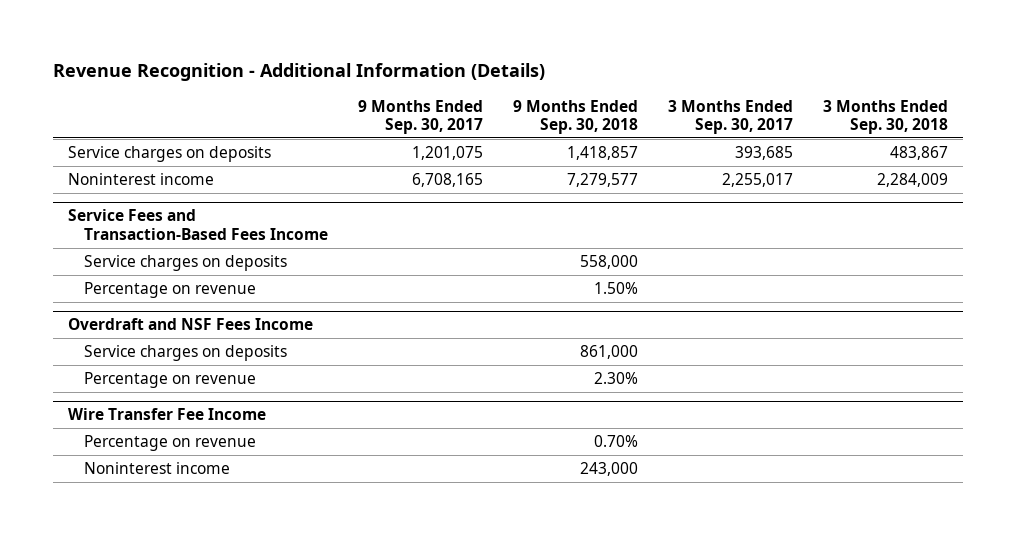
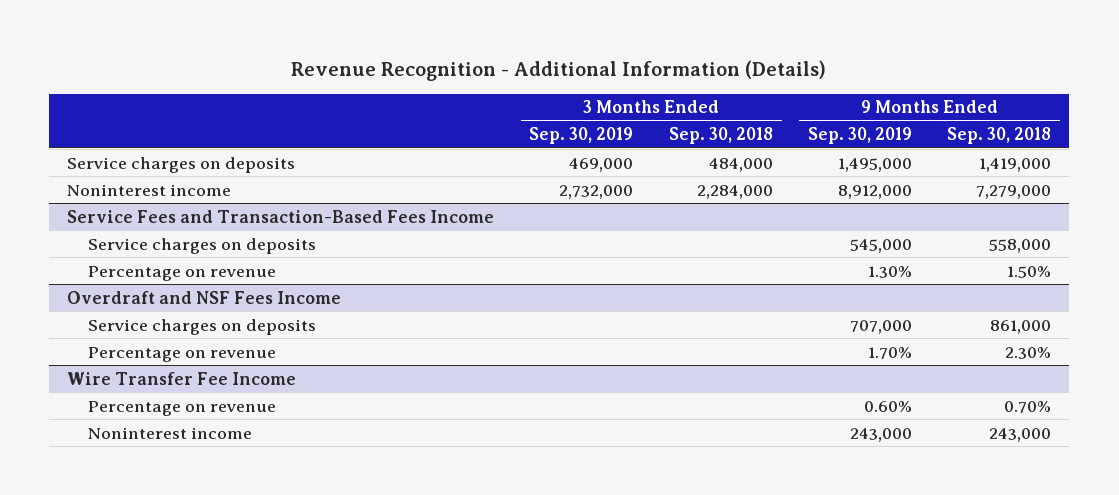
[358,99,484,135] 9 Months Ended Sep. 30, 2017 -> none
[667,99,793,135] 3 Months Ended Sep. 30, 2017 -> none
none -> [529,127,634,145] Sep. 30, 2019
none -> [808,127,913,145] Sep. 30, 2019
[566,146,638,161] 1,418,857 -> [979,157,1052,172] 1,419,000
[889,146,948,161] 483,867 -> [708,157,773,172] 484,000
[566,173,638,188] 7,279,577 -> [976,184,1052,199] 7,279,000
[876,173,948,188] 2,284,009 -> [696,184,773,199] 2,284,000

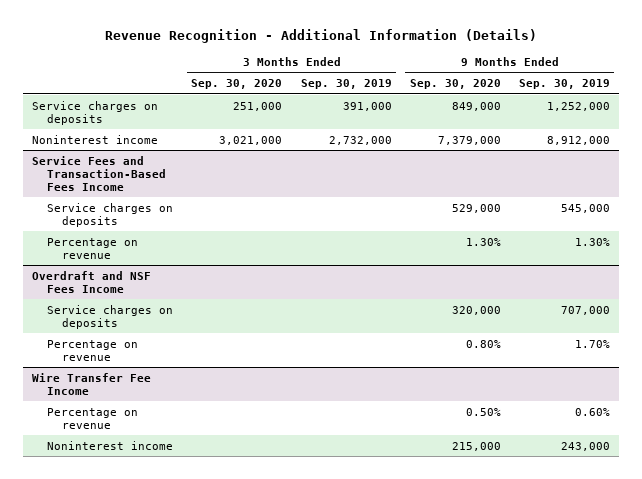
[668,127,773,145] Sep. 30, 2018 -> none
[947,127,1052,145] Sep. 30, 2018 -> none
none -> [191,79,283,90] Sep. 30, 2020
none -> [409,79,501,90] Sep. 30, 2020
[569,157,634,172] 469,000 -> [342,101,392,111] 391,000
[838,157,913,172] 1,495,000 -> [546,101,610,111] 1,252,000

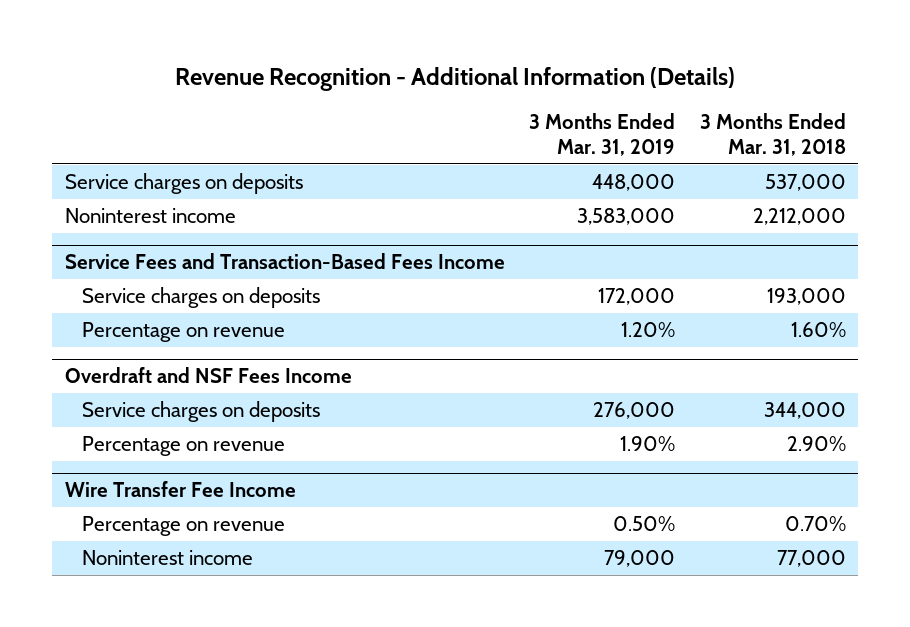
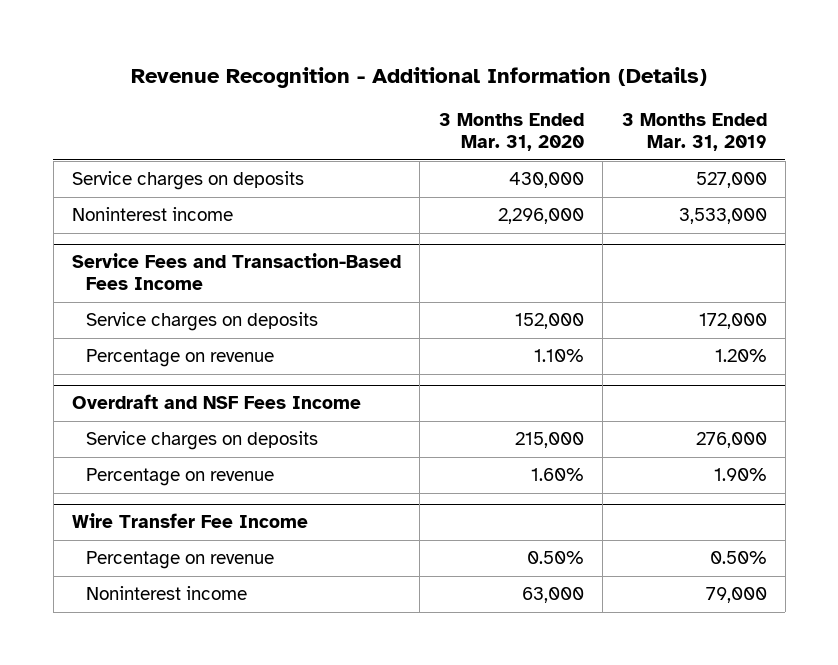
[699,113,846,156] 3 Months Ended Mar. 31, 2018 -> none
none -> [438,113,584,152] 3 Months Ended Mar. 31, 2020
[592,174,676,192] 448,000 -> [695,172,767,189] 527,000
[577,208,676,226] 3,583,000 -> [678,208,767,225] 3,533,000

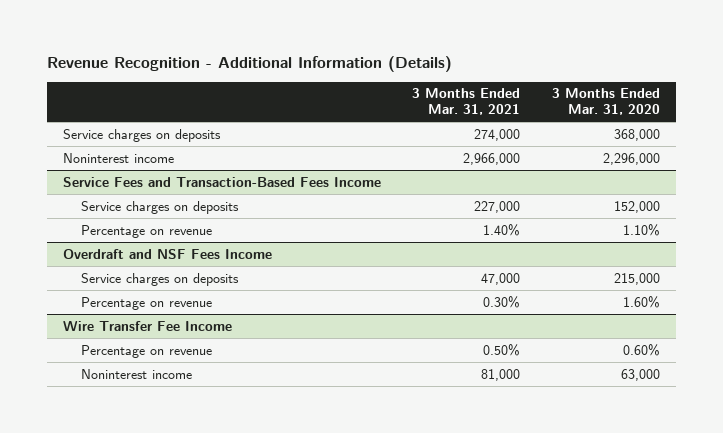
[621,113,767,152] 3 Months Ended Mar. 31, 2019 -> none
none -> [412,88,521,116] 3 Months Ended Mar. 31, 2021
[508,172,584,189] 430,000 -> [614,128,661,141] 368,000
[526,551,584,565] 0.50% -> [623,343,661,356] 0.60%

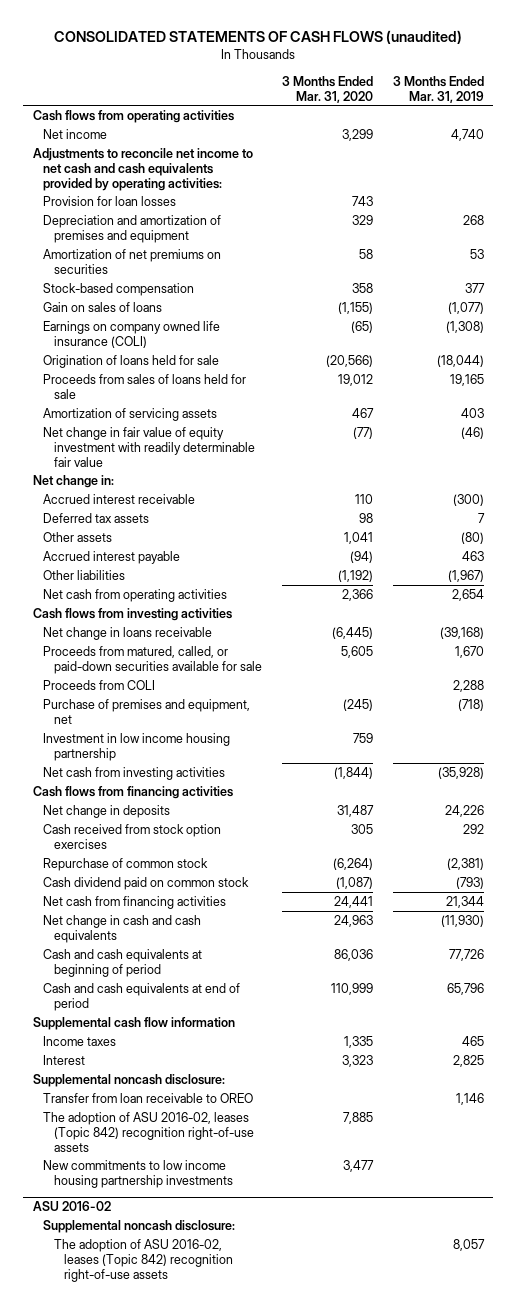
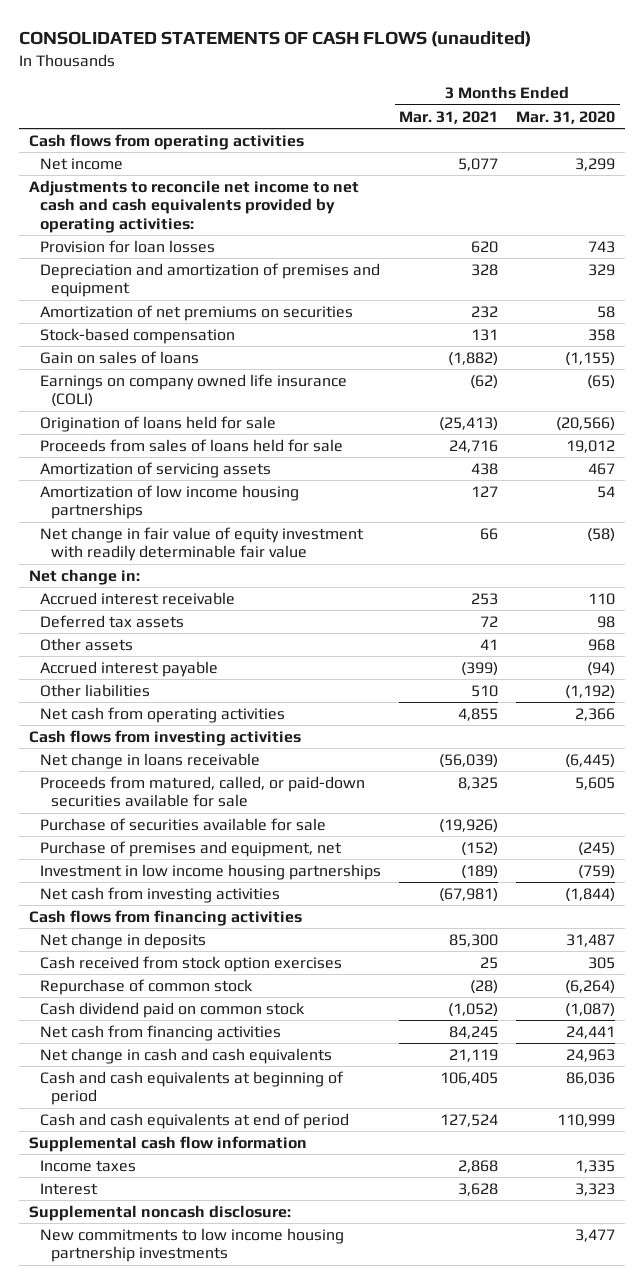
[392,75,484,103] 3 Months Ended Mar. 31, 2019 -> none
none -> [399,110,499,124] Mar. 31, 2021
none -> [39,484,299,520] Amortization of low income housing partnerships
[352,426,373,439] (77) -> [587,527,616,542] (58)
[343,531,373,544] 1,041 -> [588,638,616,651] 968
[43,679,156,690] Proceeds from COLI -> none
none -> [39,817,326,831] Purchase of securities available for sale
[43,732,231,761] Investment in low income housing partnership -> [39,863,381,880] Investment in low income housing partnerships
[352,732,373,743] 759 -> [578,864,616,879] (759)
[43,1092,254,1103] Transfer from loan receivable to OREO -> none
[43,1111,254,1152] The adoption of ASU 2016-02, leases (Topic 842) recognition right-of-use assets -> none
[32,1201,111,1212] ASU 2016-02 -> none
[43,1219,236,1233] Supplemental noncash disclosure: -> none
[53,1238,234,1282] The adoption of ASU 2016-02, leases (Topic 842) recognition right-of-use assets -> none

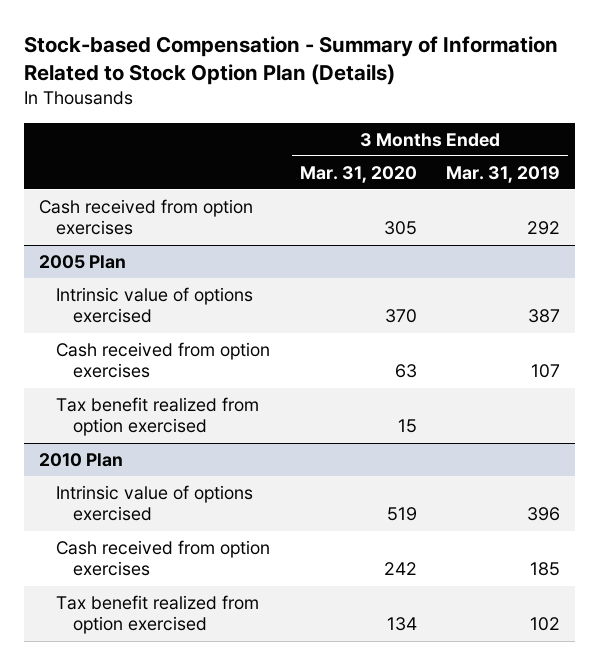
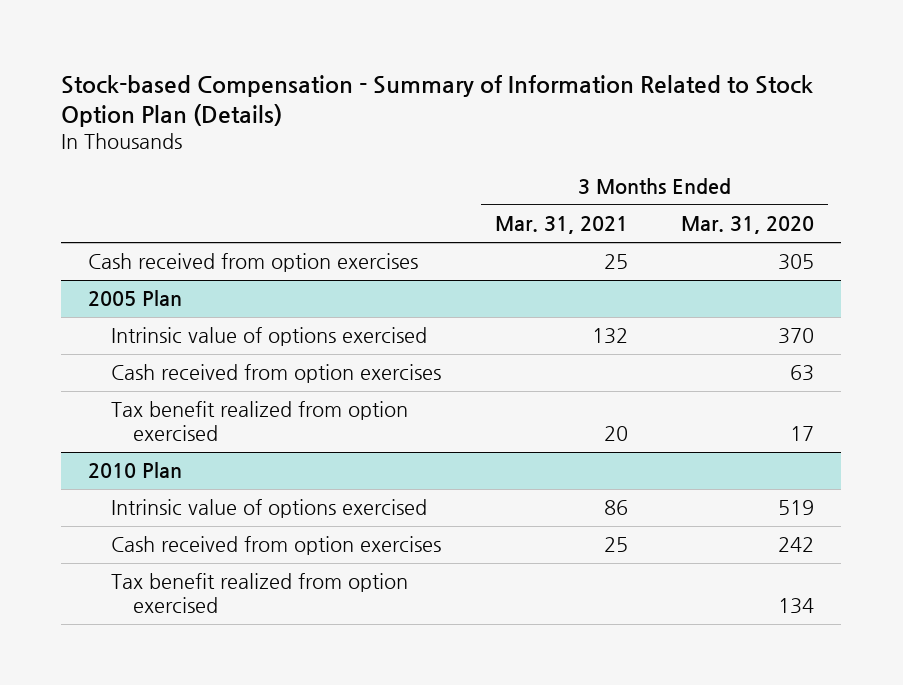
[446,165,561,183] Mar. 31, 2019 -> none
none -> [494,216,628,235] Mar. 31, 2021
[397,419,417,434] 15 -> [790,426,815,442] 17

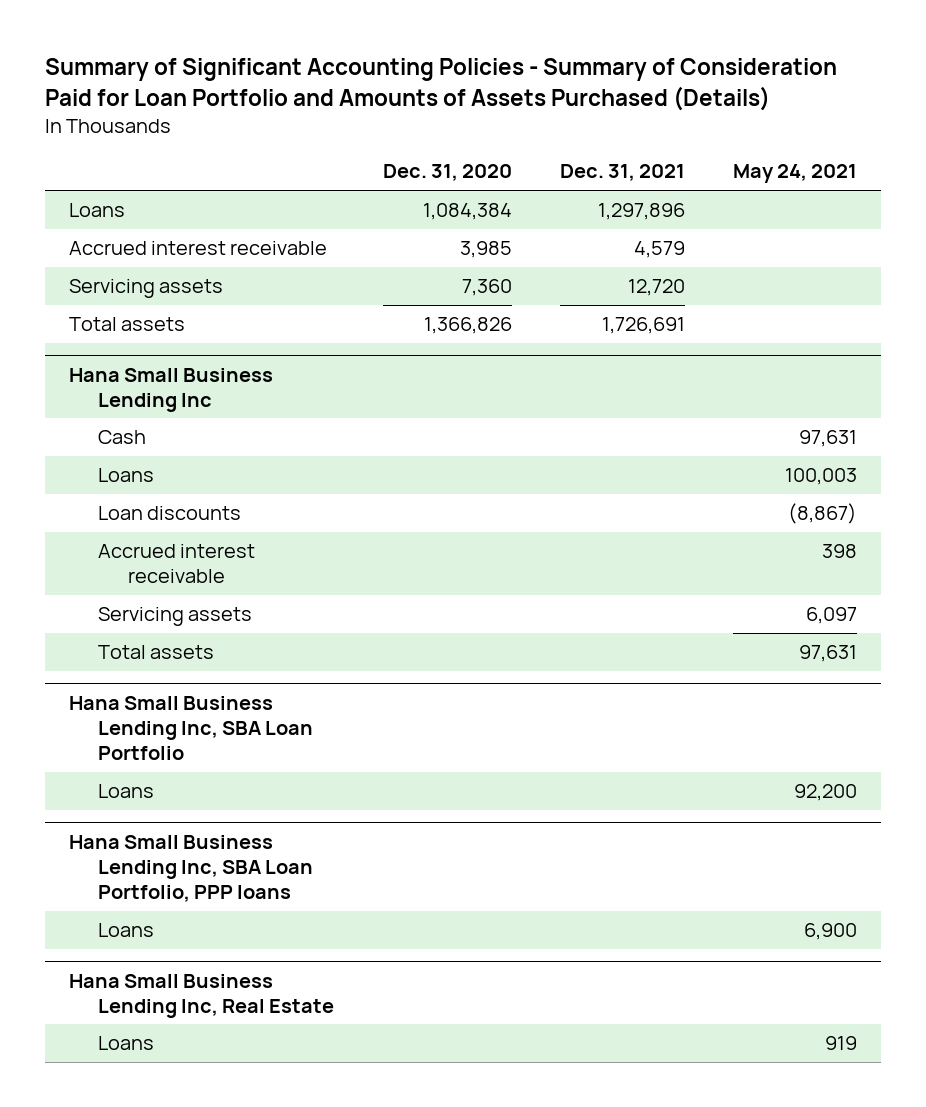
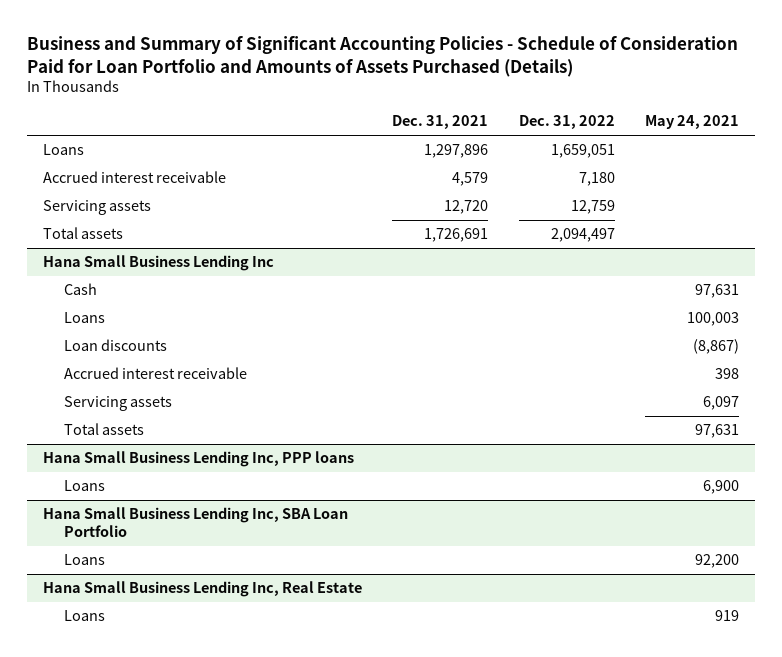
[44,58,837,111] Summary of Significant Accounting Policies - Summary of Consideration Paid for Loan Portfolio and Amounts of Assets Purchased (Details) -> [27,36,739,77] Business and Summary of Significant Accounting Policies - Schedule of Consideration Paid for Loan Portfolio and Amounts of Assets Purchased (Details)
[382,164,512,182] Dec. 31, 2020 -> none
none -> [518,115,615,130] Dec. 31, 2022
none -> [42,451,354,468] Hana Small Business Lending Inc, PPP loans
none -> [63,480,105,492] Loans
[68,834,314,902] Hana Small Business Lending Inc, SBA Loan Portfolio, PPP loans -> none
[98,923,155,938] Loans -> none

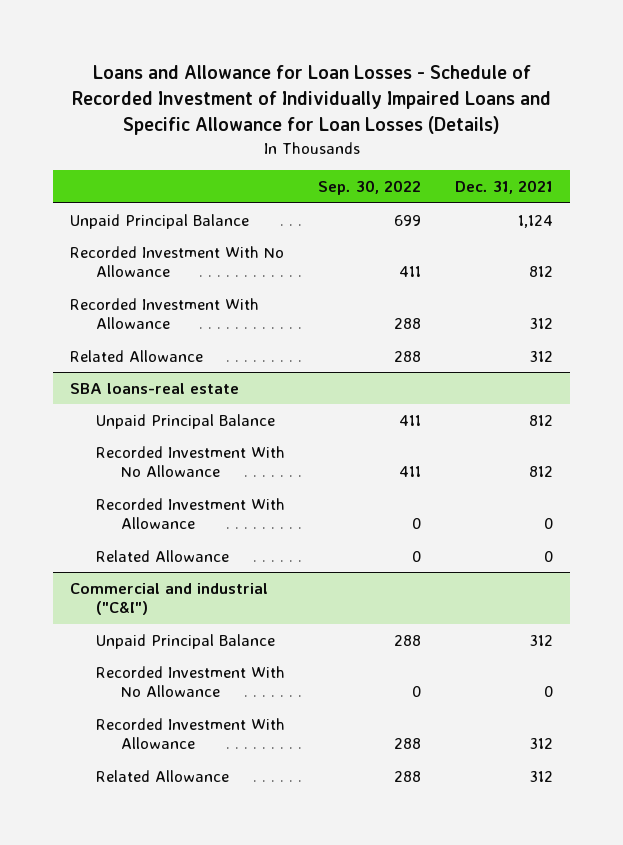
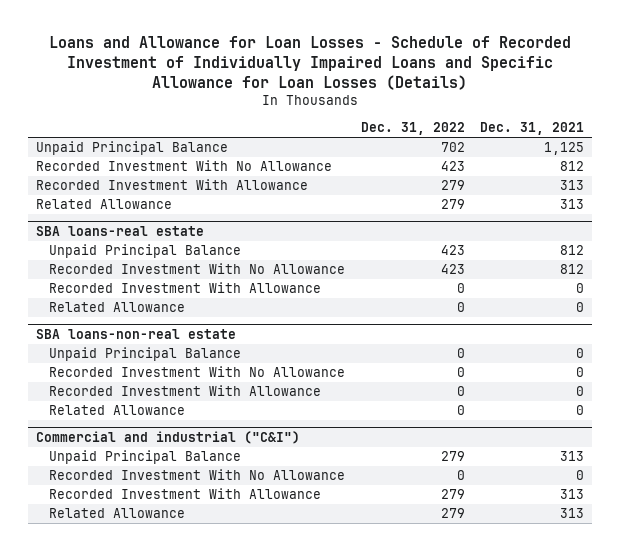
[318,180,422,196] Sep. 30, 2022 -> none
none -> [360,122,465,136] Dec. 31, 2022
[518,214,554,228] 1,124 -> [544,142,585,156] 1,125
[529,318,554,330] 312 -> [560,180,585,191] 313
[529,350,554,362] 312 -> [560,199,585,210] 313
none -> [36,328,237,339] SBA loans-non-real estate
none -> [48,347,241,362] Unpaid Principal Balance
none -> [48,366,345,378] Recorded Investment With No Allowance
none -> [48,385,321,397] Recorded Investment With Allowance
none -> [48,405,185,416] Related Allowance
[529,634,554,646] 312 -> [560,451,585,462] 313
[529,738,554,750] 312 -> [560,489,585,500] 313
[529,770,554,782] 312 -> [560,508,585,519] 313

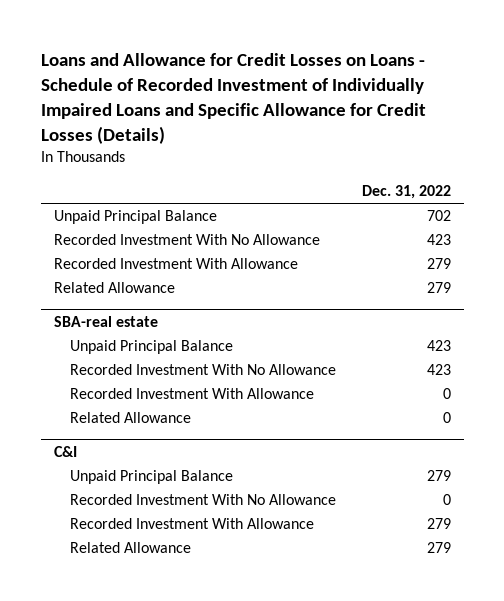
[49,36,572,90] Loans and Allowance for Loan Losses - Schedule of Recorded Investment of Individually Impaired Loans and Specific Allowance for Loan Losses (Details) -> [40,52,426,144] Loans and Allowance for Credit Losses on Loans - Schedule of Recorded Investment of Individually Impaired Loans and Specific Allowance for Credit Losses (Details)
[480,122,585,136] Dec. 31, 2021 -> none
[36,225,205,236] SBA loans-real estate -> [53,316,158,328] SBA-real estate
[36,328,237,339] SBA loans-non-real estate -> none
[48,347,241,362] Unpaid Principal Balance -> none
[48,366,345,378] Recorded Investment With No Allowance -> none
[48,385,321,397] Recorded Investment With Allowance -> none
[48,405,185,416] Related Allowance -> none
[36,430,301,444] Commercial and industrial ("C&I") -> [53,446,77,458] C&I

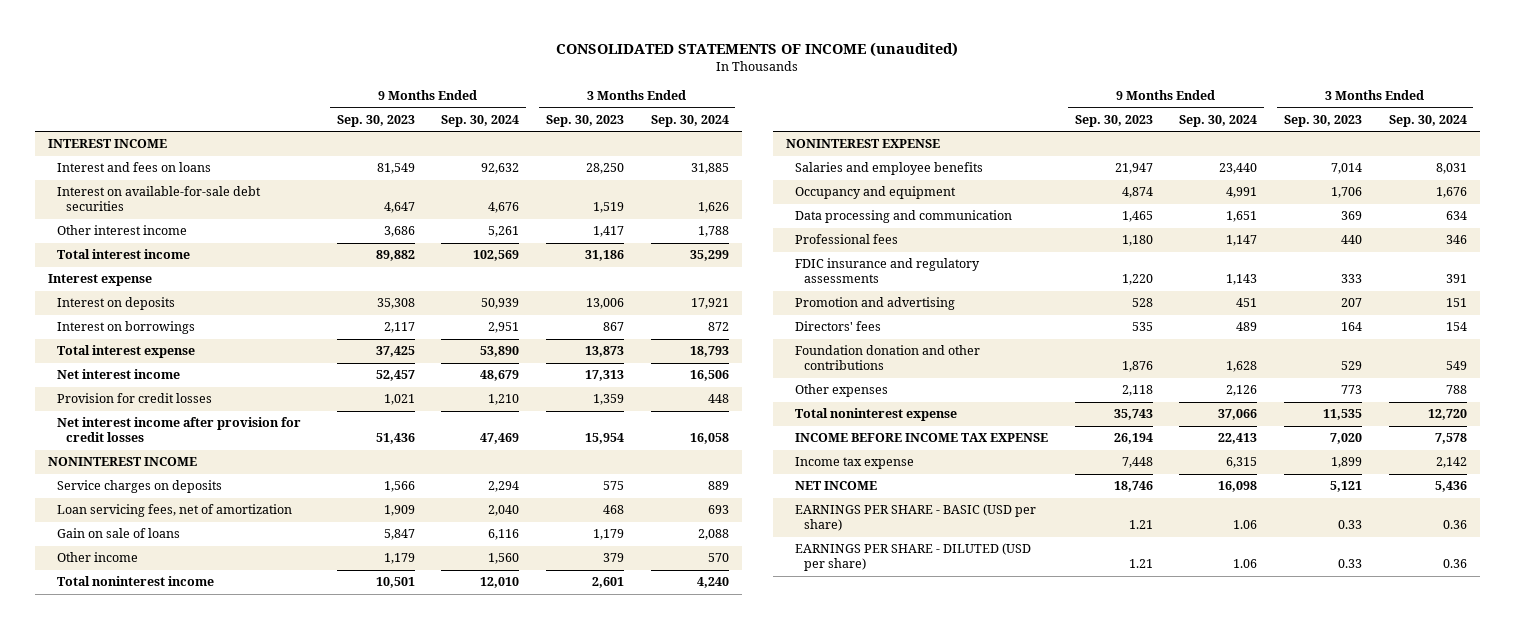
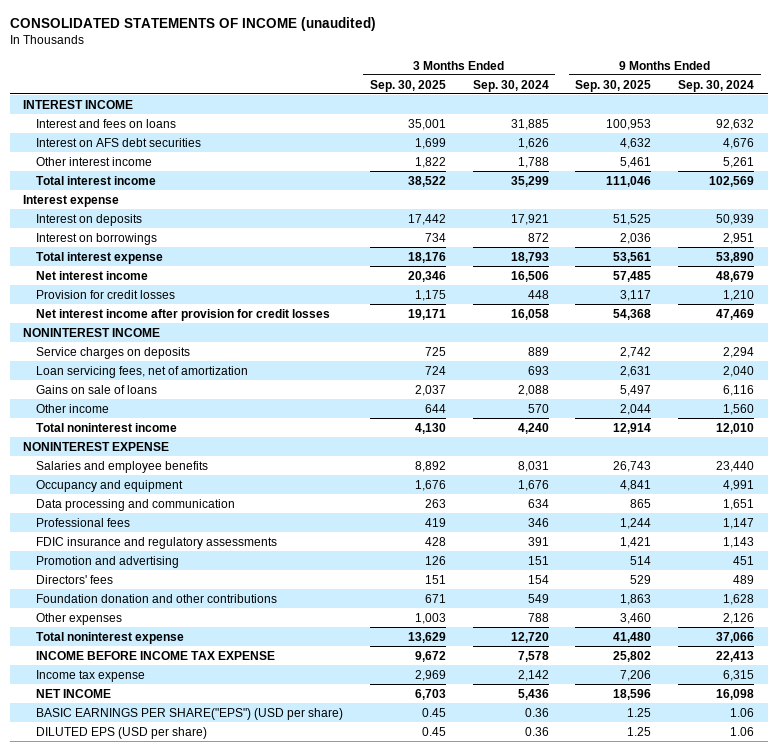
[336,114,415,127] Sep. 30, 2023 -> none
[545,114,624,127] Sep. 30, 2023 -> none
none -> [369,79,446,92] Sep. 30, 2025
none -> [575,79,652,92] Sep. 30, 2025
[57,186,262,212] Interest on available-for-sale debt securities -> [36,137,202,147] Interest on AFS debt securities
[57,528,181,539] Gain on sale of loans -> [36,384,158,394] Gains on sale of loans
[795,504,1037,532] EARNINGS PER SHARE - BASIC (USD per share) -> [36,707,344,720] BASIC EARNINGS PER SHARE("EPS") (USD per share)
[795,543,1032,572] EARNINGS PER SHARE - DILUTED (USD per share) -> [36,726,208,739] DILUTED EPS (USD per share)

